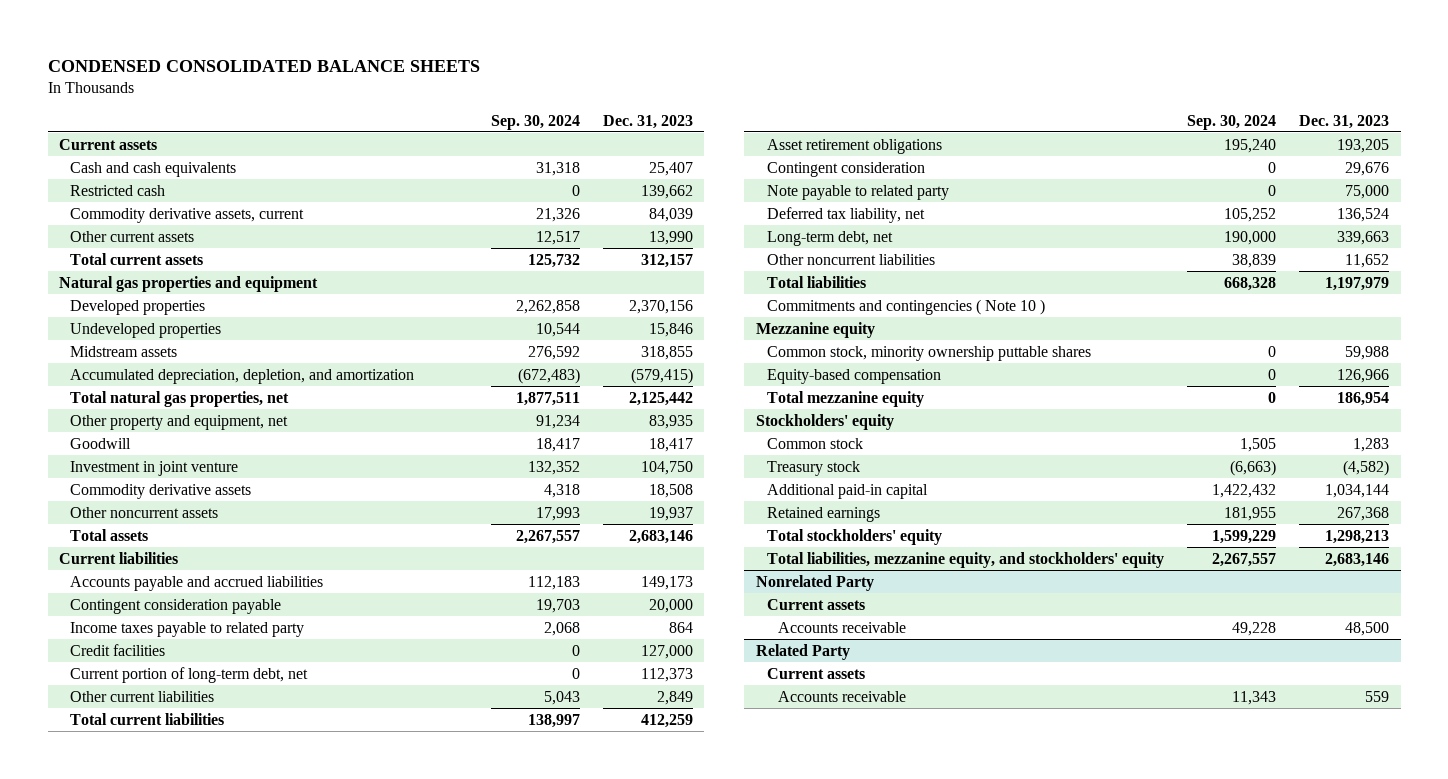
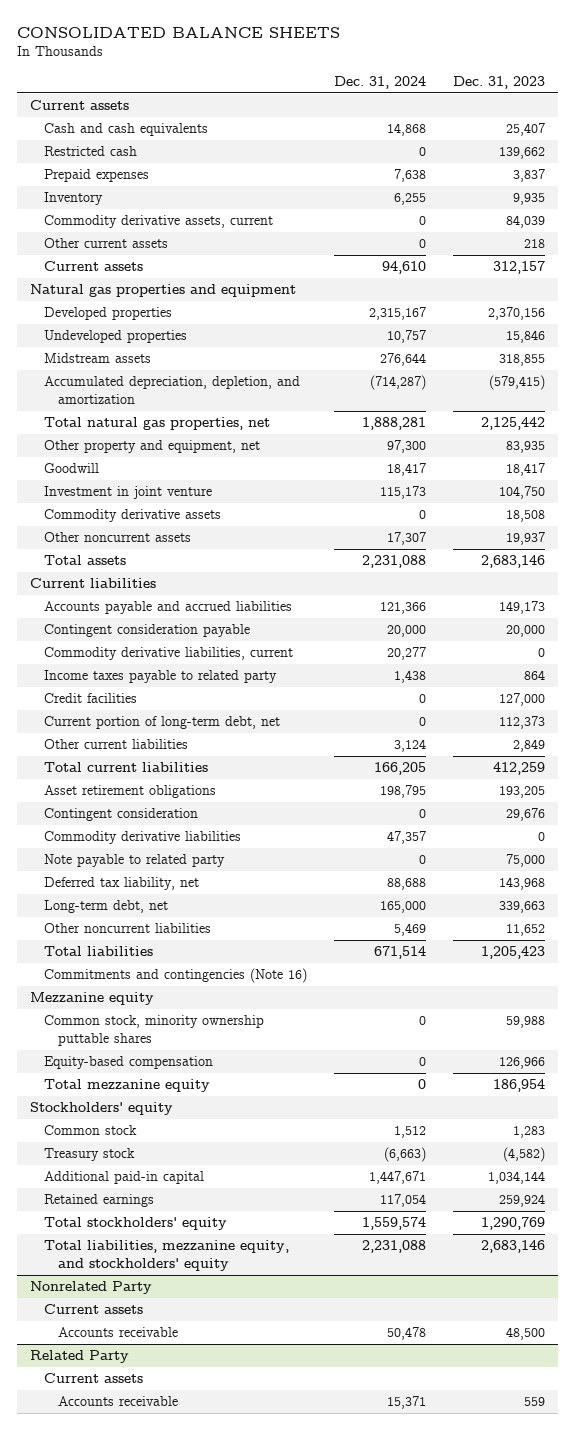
[47,60,480,73] CONDENSED CONSOLIDATED BALANCE SHEETS -> [17,26,341,38] CONSOLIDATED BALANCE SHEETS
[490,114,580,130] Sep. 30, 2024 -> none
none -> [334,75,427,89] Dec. 31, 2024
none -> [44,169,150,183] Prepaid expenses
none -> [44,192,104,206] Inventory
[648,230,693,245] 13,990 -> [523,239,545,249] 218
[70,252,204,265] Total current assets -> [44,261,144,272] Current assets
none -> [44,647,294,661] Commodity derivative liabilities, current
none -> [44,831,242,845] Commodity derivative liabilities
[1337,207,1390,222] 136,524 -> [498,877,545,891] 143,968
[1325,276,1390,291] 1,197,979 -> [480,946,545,960] 1,205,423
[766,298,1045,315] Commitments and contingencies ( Note 10 ) -> [44,968,308,984] Commitments and contingencies (Note 16)
[1337,506,1390,521] 267,368 -> [498,1194,545,1208] 259,924
[1325,529,1390,544] 1,298,213 -> [480,1217,545,1231] 1,290,769

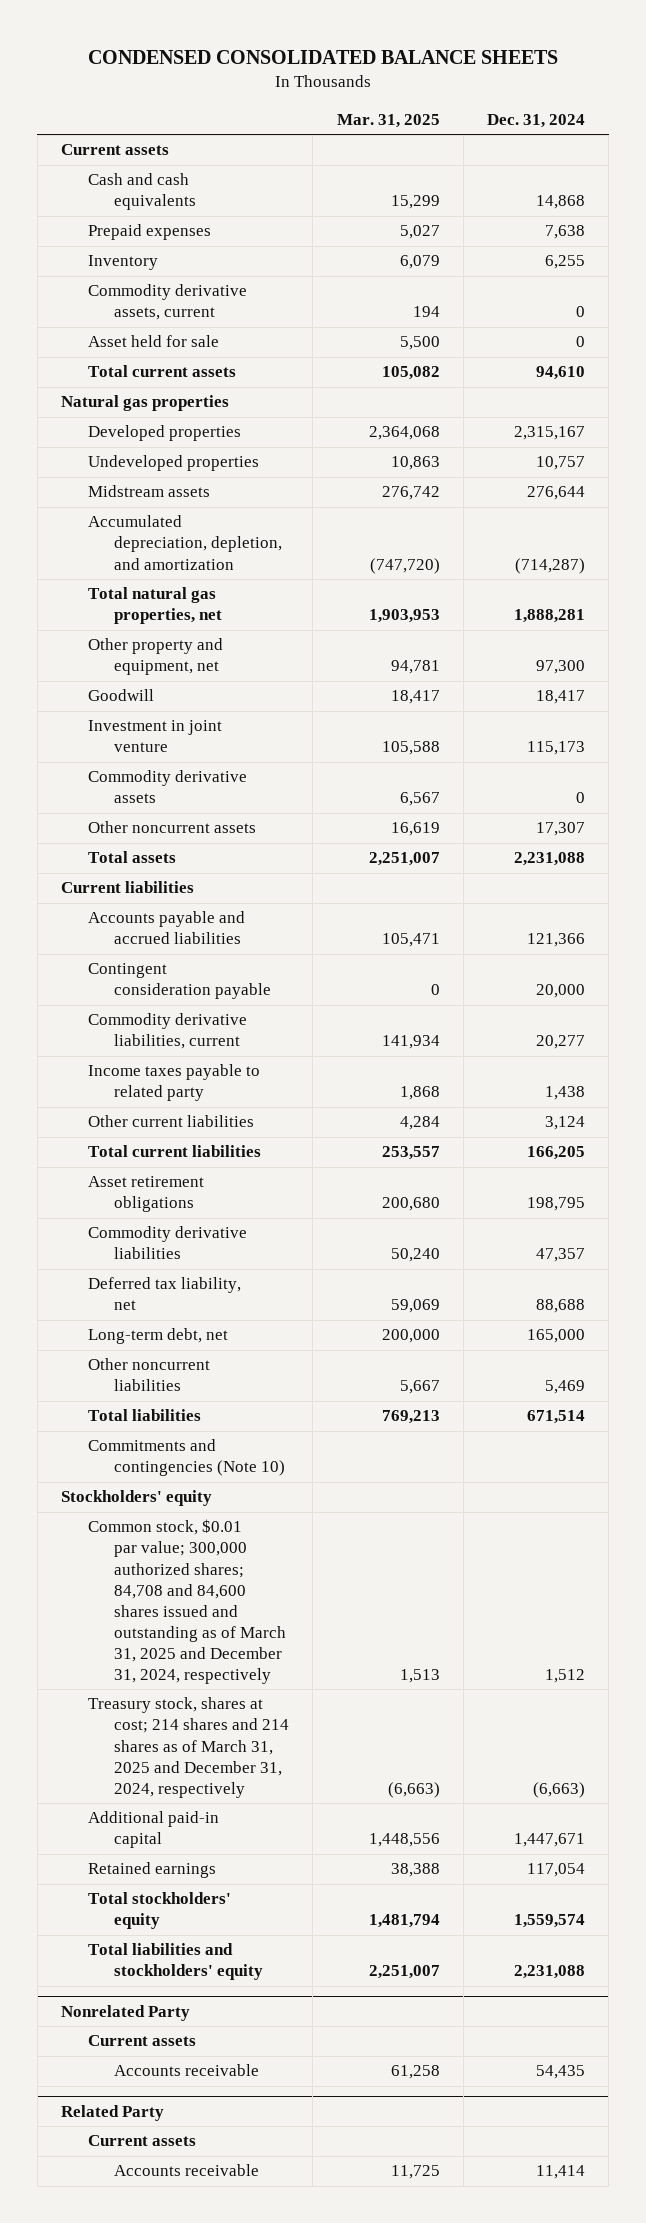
[17,26,341,38] CONSOLIDATED BALANCE SHEETS -> [88,50,559,65] CONDENSED CONSOLIDATED BALANCE SHEETS
[452,75,545,89] Dec. 31, 2023 -> none
none -> [336,114,440,129] Mar. 31, 2025
[44,146,138,157] Restricted cash -> none
[44,238,169,249] Other current assets -> none
none -> [87,335,219,348] Asset held for sale
[44,261,144,272] Current assets -> [87,365,236,378] Total current assets
[30,284,297,298] Natural gas properties and equipment -> [61,395,230,412] Natural gas properties
[44,693,138,704] Credit facilities -> none
[44,716,281,730] Current portion of long-term debt, net -> none
[44,808,199,822] Contingent consideration -> none
[44,854,226,868] Note payable to related party -> none
[30,992,155,1006] Mezzanine equity -> none
[44,1015,265,1046] Common stock, minority ownership puttable shares -> none
[44,1056,214,1070] Equity-based compensation -> none
[44,1079,211,1093] Total mezzanine equity -> none
[44,968,308,984] Commitments and contingencies (Note 16) -> [87,1439,286,1477] Commitments and contingencies (Note 10)
[44,1125,138,1136] Common stock -> [87,1519,287,1684] Common stock, $0.01 par value; 300,000 authorized shares; 84,708 and 84,600 shares issued and outstanding as of March 31, 2025 and December 31, 2024, respectively
[44,1148,136,1162] Treasury stock -> [87,1697,290,1798] Treasury stock, shares at cost; 214 shares and 214 shares as of March 31, 2025 and December 31, 2024, respectively
[44,1240,290,1271] Total liabilities, mezzanine equity, and stockholders' equity -> [87,1943,264,1981] Total liabilities and stockholders' equity
[387,1327,427,1341] 50,478 -> [536,2065,586,2080] 54,435
[387,1396,427,1410] 15,371 -> [536,2165,586,2180] 11,414

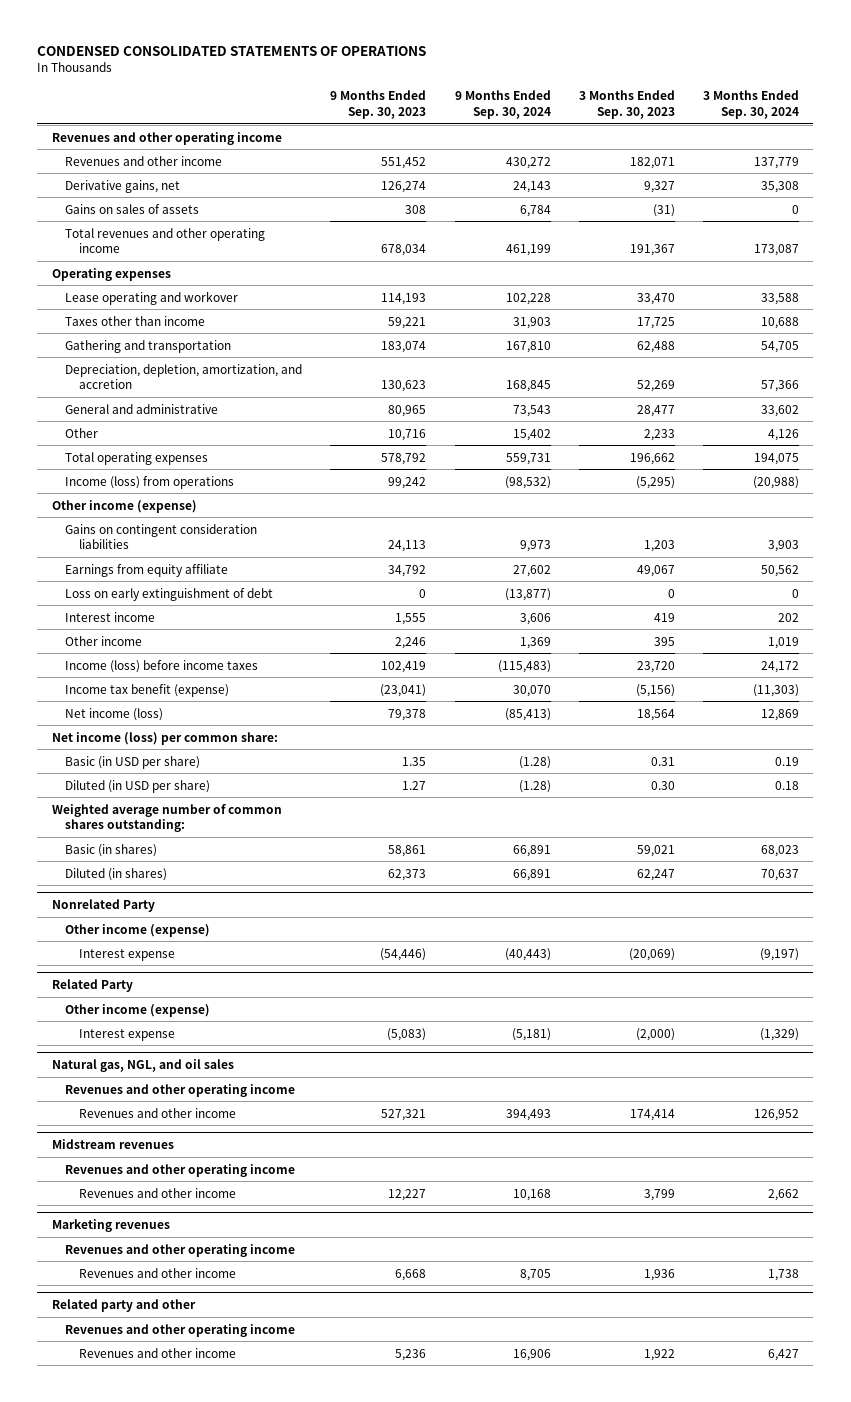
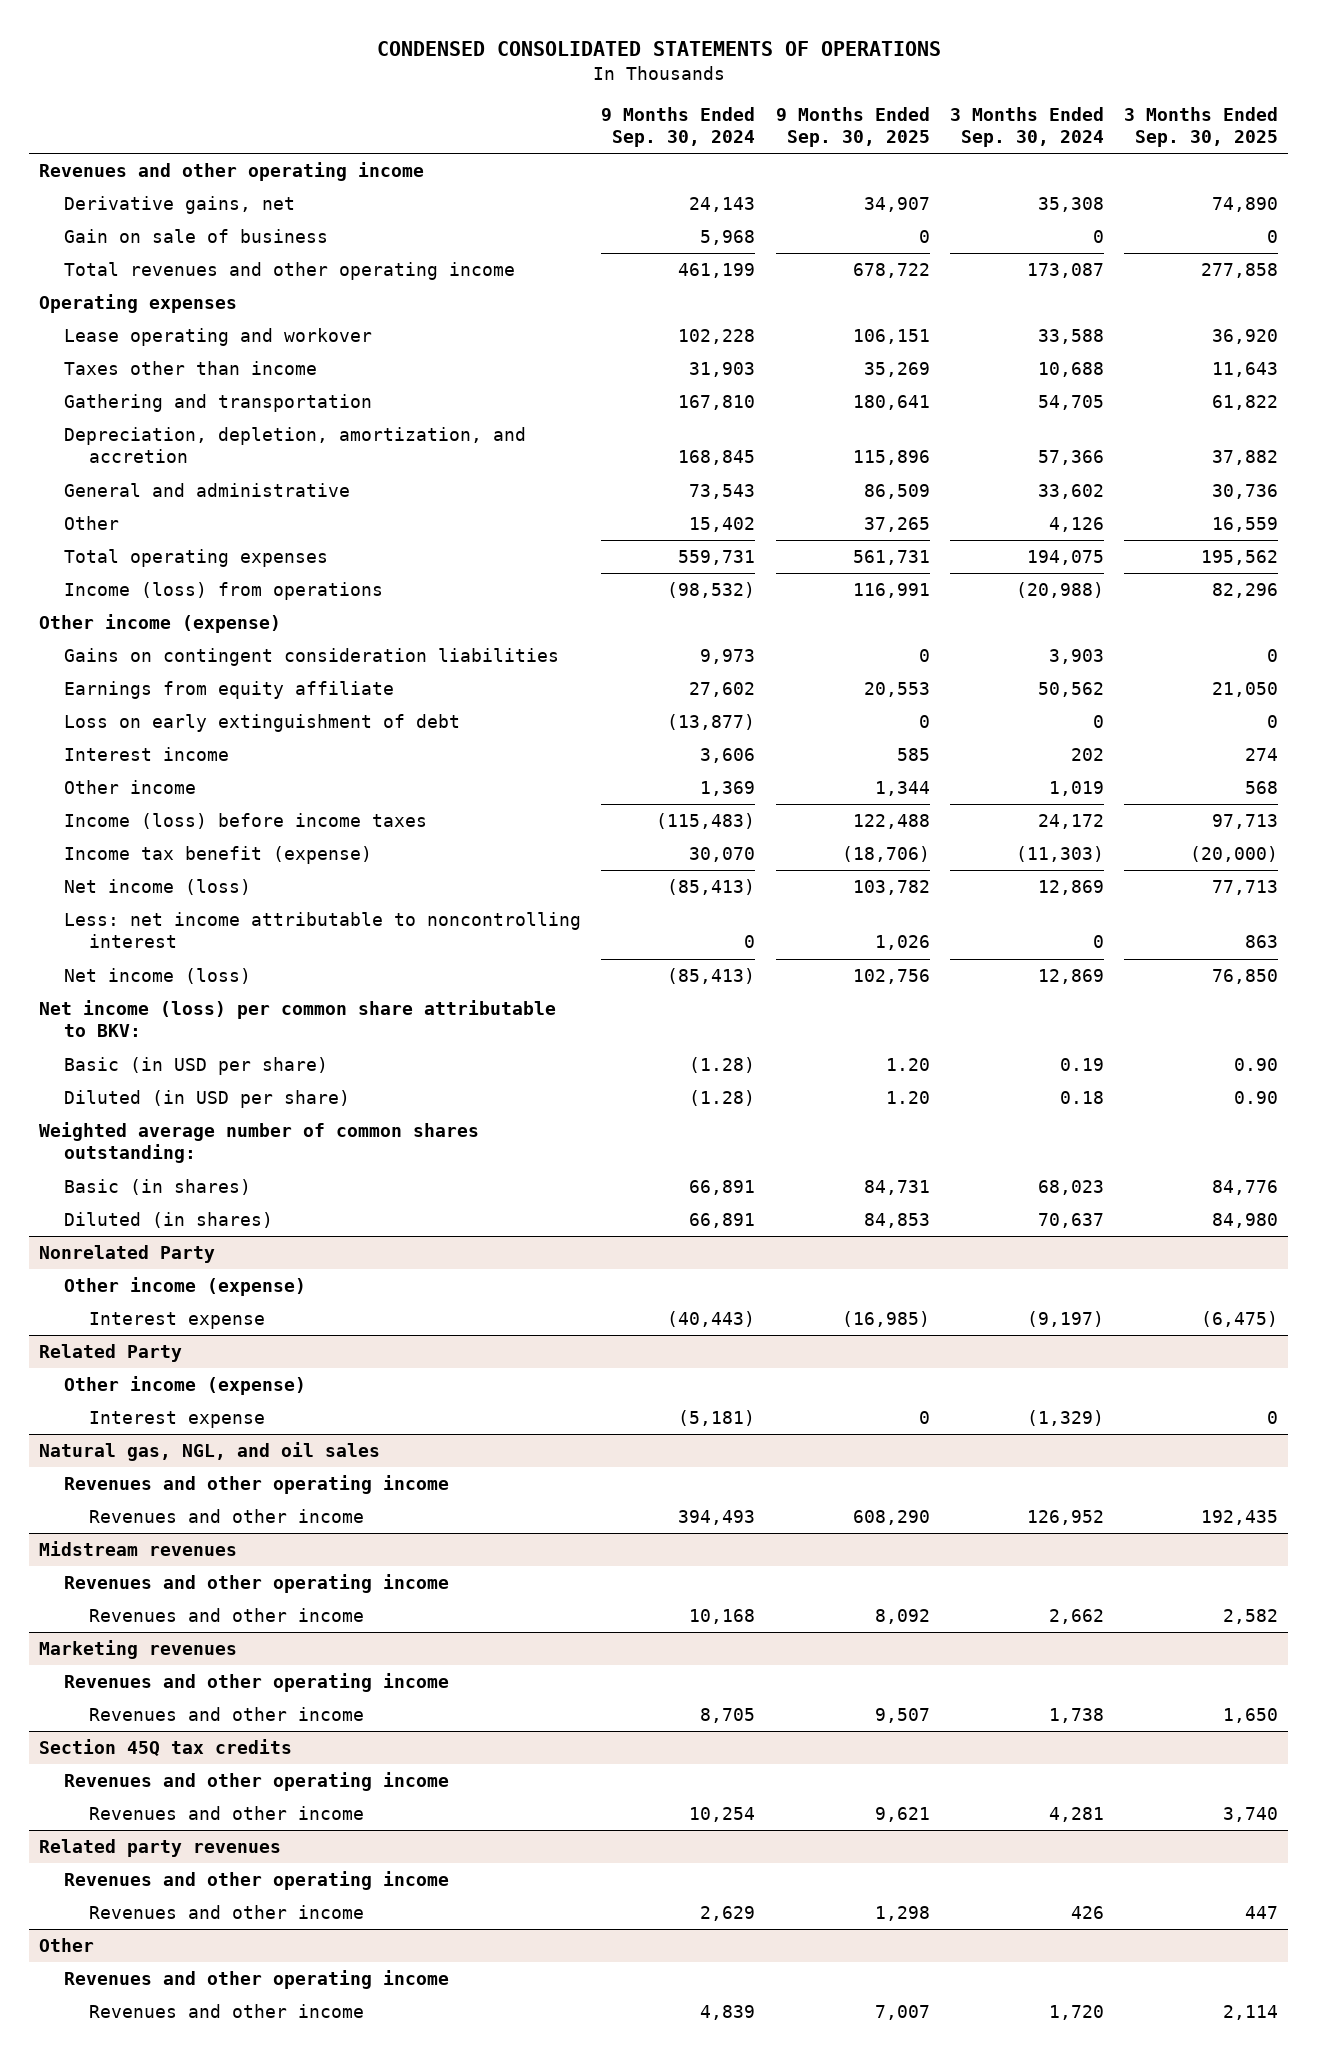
[330,90,427,119] 9 Months Ended Sep. 30, 2023 -> none
[578,90,675,119] 3 Months Ended Sep. 30, 2023 -> none
none -> [775,106,930,147] 9 Months Ended Sep. 30, 2025
none -> [1124,106,1279,147] 3 Months Ended Sep. 30, 2025
[65,155,223,166] Revenues and other income -> none
[65,203,200,214] Gains on sales of assets -> none
none -> [64,229,329,244] Gain on sale of business
none -> [64,912,582,949] Less: net income attributable to noncontrolling interest
none -> [64,968,252,985] Net income (loss)
[51,731,278,745] Net income (loss) per common share: -> [38,1000,556,1038] Net income (loss) per common share attributable to BKV:
[51,1299,196,1313] Related party and other -> none
none -> [38,1739,292,1757] Section 45Q tax credits
[512,1348,551,1361] 16,906 -> [689,1807,756,1823] 10,254
[767,1348,799,1361] 6,427 -> [1048,1807,1104,1823] 4,281
none -> [38,1839,281,1858] Related party revenues
none -> [64,1871,450,1891] Revenues and other operating income
none -> [89,1905,365,1920] Revenues and other income
none -> [38,1938,94,1953] Other
none -> [64,1970,450,1990] Revenues and other operating income
none -> [89,2004,365,2019] Revenues and other income

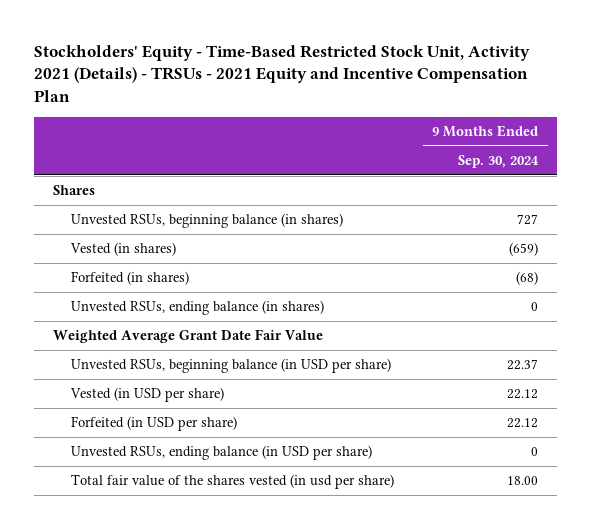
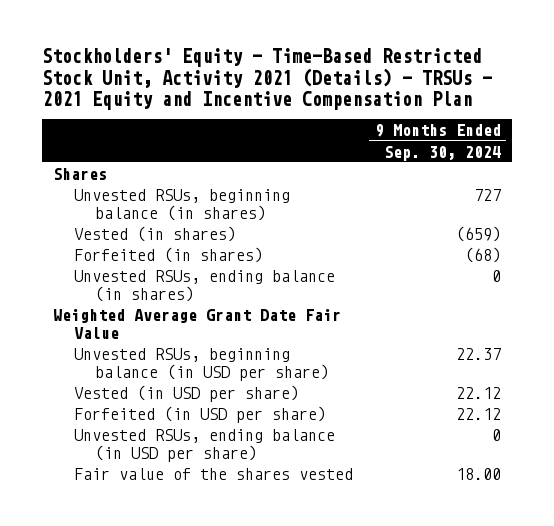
[71,474,395,490] Total fair value of the shares vested (in usd per share) -> [74,467,354,480] Fair value of the shares vested

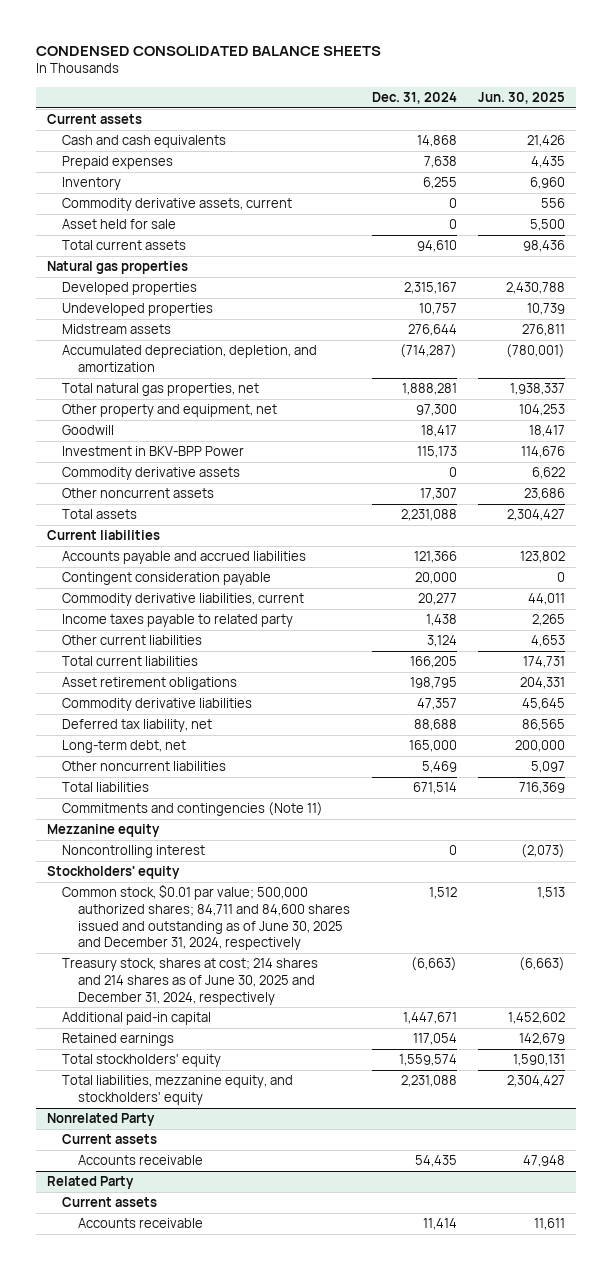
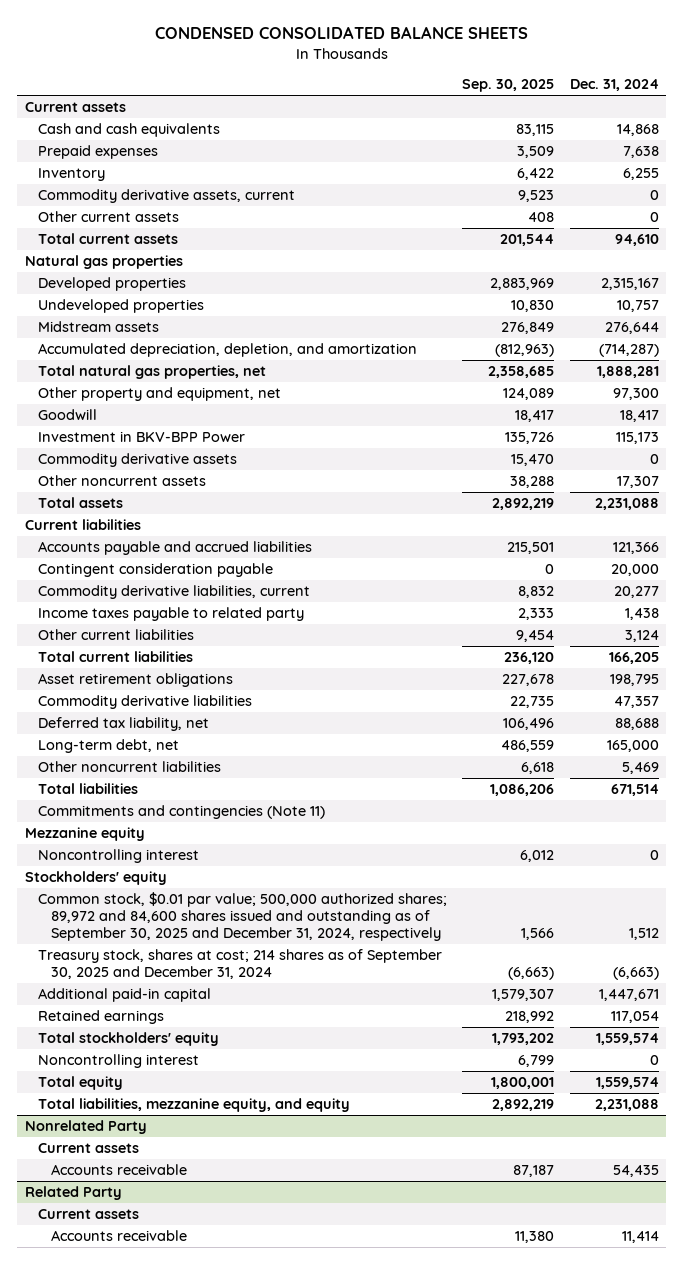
[478,91,566,104] Jun. 30, 2025 -> none
none -> [462,79,555,93] Sep. 30, 2025
[62,219,177,230] Asset held for sale -> none
none -> [37,211,179,223] Other current assets
[62,884,350,951] Common stock, $0.01 par value; 500,000 authorized shares; 84,711 and 84,600 shares issued and outstanding as of June 30, 2025 and December 31, 2024, respectively -> [37,892,447,942] Common stock, $0.01 par value; 500,000 authorized shares; 89,972 and 84,600 shares issued and outstanding as of September 30, 2025 and December 31, 2024, respectively
[62,958,319,1005] Treasury stock, shares at cost; 214 shares and 214 shares as of June 30, 2025 and December 31, 2024, respectively -> [37,949,442,980] Treasury stock, shares at cost; 214 shares as of September 30, 2025 and December 31, 2024
none -> [37,1054,199,1069] Noncontrolling interest
none -> [37,1076,123,1091] Total equity
[62,1075,294,1105] Total liabilities, mezzanine equity, and stockholders' equity -> [37,1098,350,1113] Total liabilities, mezzanine equity, and equity

